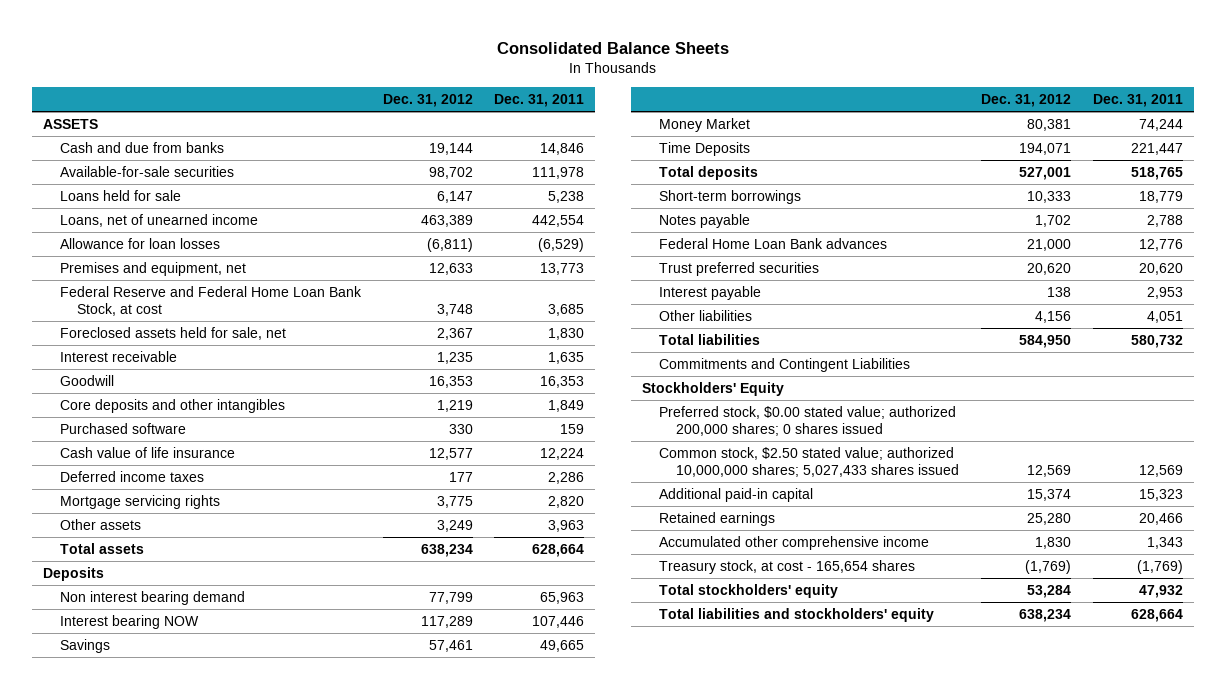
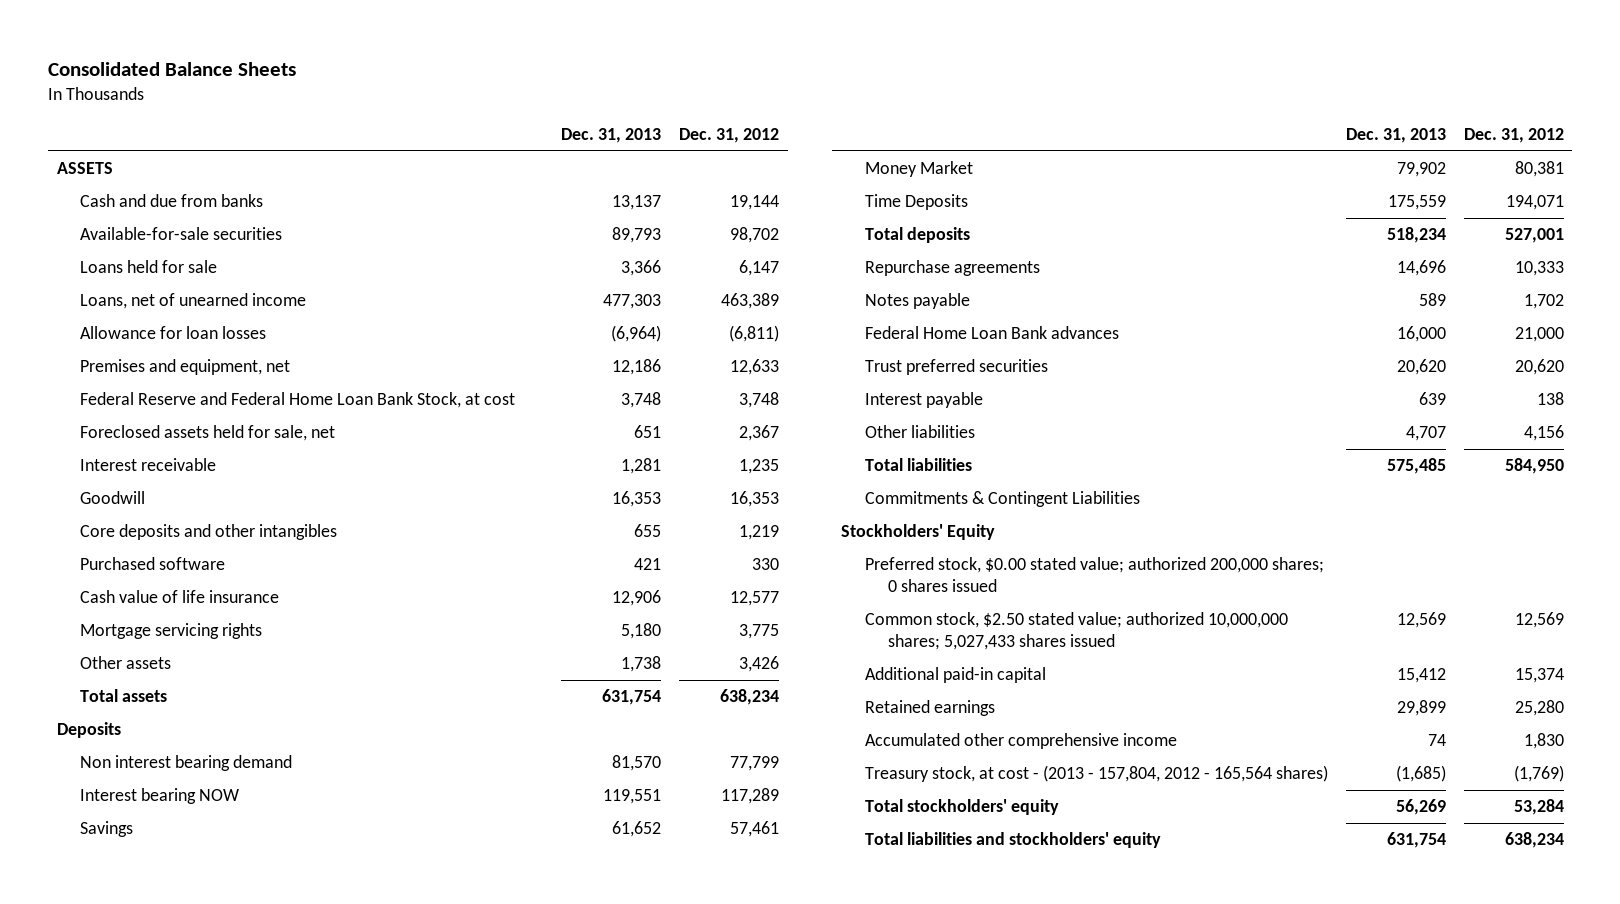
[494,94,585,108] Dec. 31, 2011 -> none
none -> [561,127,662,143] Dec. 31, 2013
[59,470,204,482] Deferred income taxes -> none
[436,519,473,532] 3,249 -> [738,656,779,673] 3,426
[658,189,801,204] Short-term borrowings -> [864,260,1040,277] Repurchase agreements
[658,357,910,372] Commitments and Contingent Liabilities -> [864,491,1140,508] Commitments & Contingent Liabilities
[658,559,915,574] Treasury stock, at cost - 165,654 shares -> [864,765,1328,783] Treasury stock, at cost - (2013 - 157,804, 2012 - 165,564 shares)

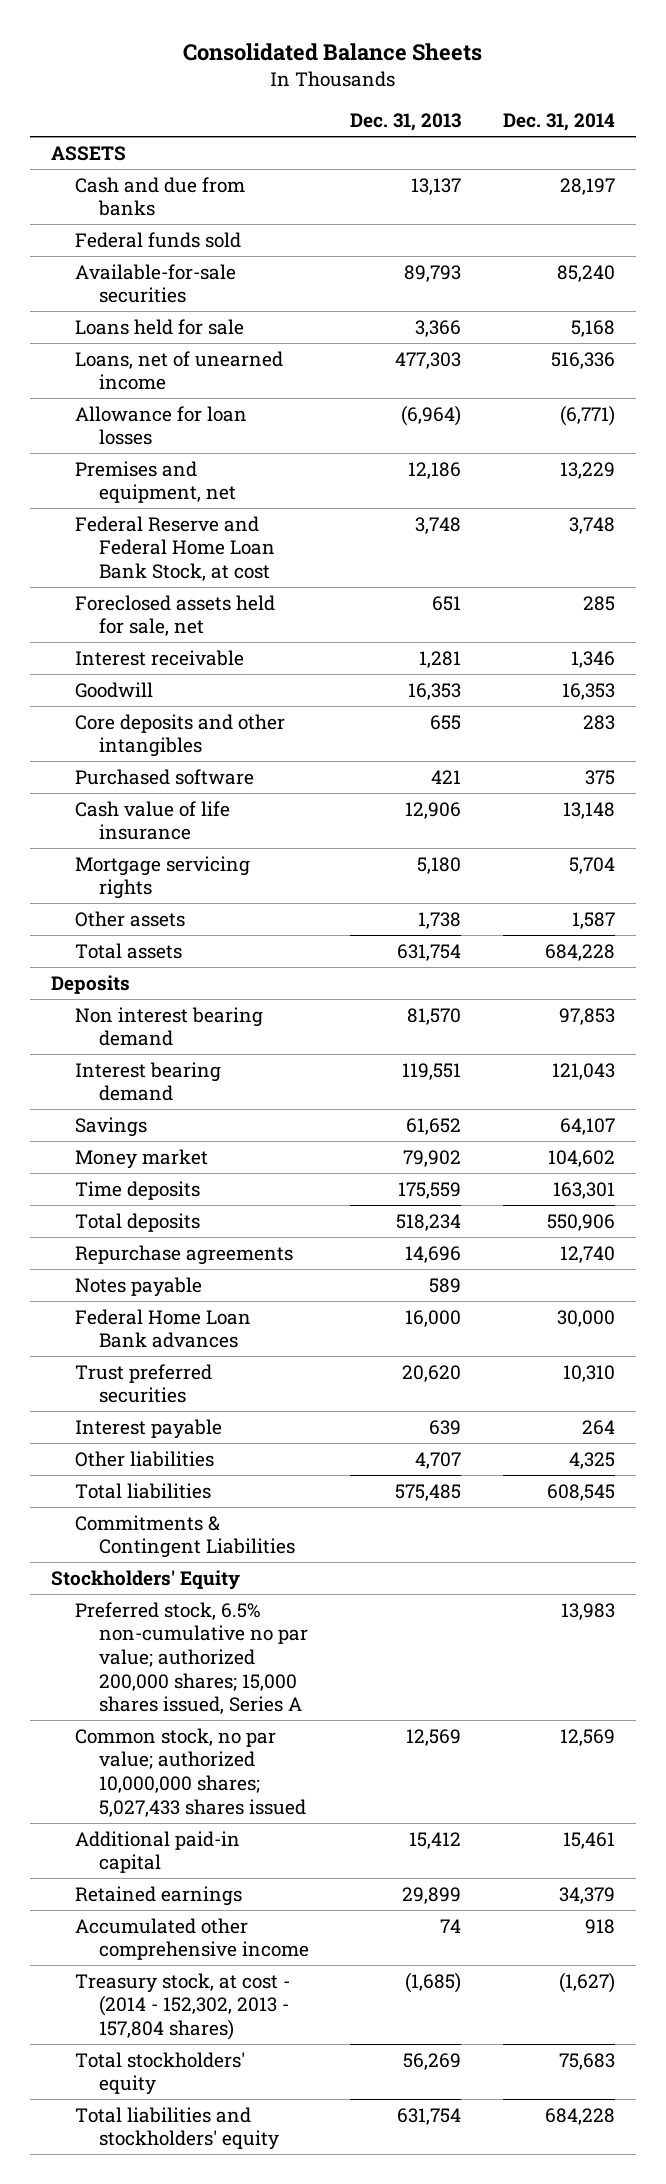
[678,127,779,143] Dec. 31, 2012 -> none
none -> [503,113,616,132] Dec. 31, 2014
none -> [74,231,241,248] Federal funds sold
[80,788,240,805] Interest bearing NOW -> [74,1061,221,1102] Interest bearing demand
[864,161,973,178] Money Market -> [74,1148,208,1169] Money market
[864,194,968,211] Time Deposits -> [74,1180,200,1200] Time deposits
[864,557,1324,592] Preferred stock, $0.00 stated value; authorized 200,000 shares; 0 shares issued -> [74,1601,308,1715] Preferred stock, 6.5% non-cumulative no par value; authorized 200,000 shares; 15,000 shares issued, Series A
[864,612,1288,650] Common stock, $2.50 stated value; authorized 10,000,000 shares; 5,027,433 shares issued -> [74,1727,306,1817] Common stock, no par value; authorized 10,000,000 shares; 5,027,433 shares issued
[864,765,1328,783] Treasury stock, at cost - (2013 - 157,804, 2012 - 165,564 shares) -> [74,1972,290,2041] Treasury stock, at cost - (2014 - 152,302, 2013 - 157,804 shares)

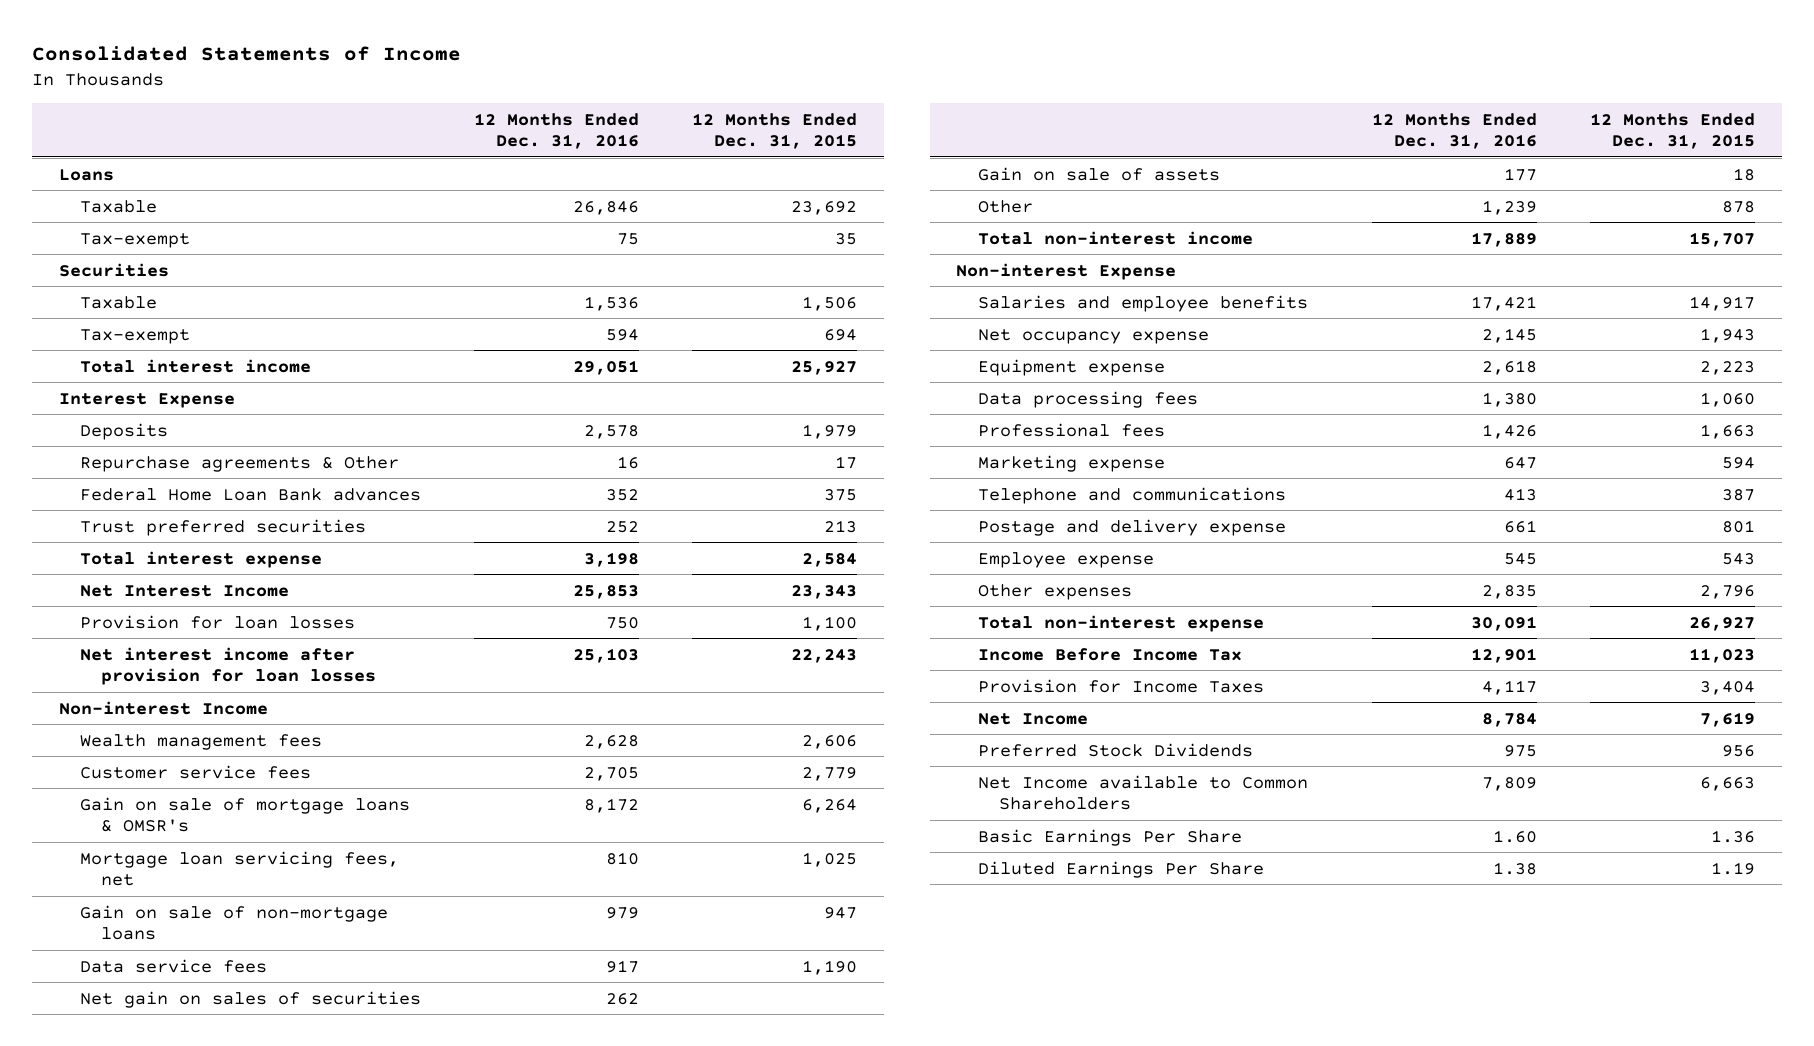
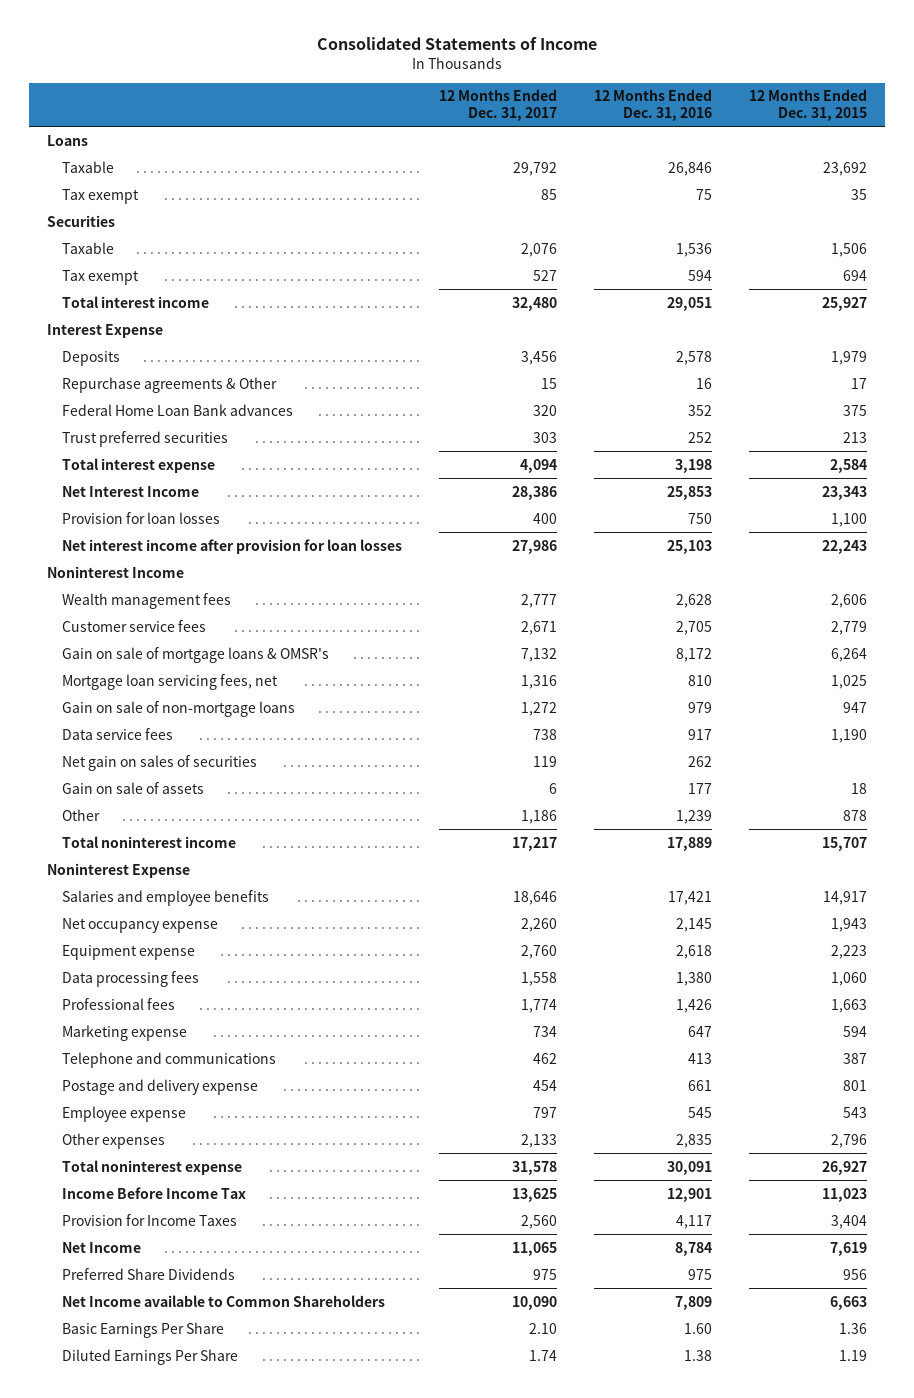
none -> [438,89,557,121] 12 Months Ended Dec. 31, 2017
[79,232,190,248] Tax-exempt -> [61,188,139,204] Tax exempt
[79,328,190,344] Tax-exempt -> [61,269,139,285] Tax exempt
[58,700,268,715] Non-interest Income -> [47,565,185,578] Noninterest Income
[977,230,1253,245] Total non-interest income -> [61,835,236,848] Total noninterest income
[956,262,1177,280] Non-interest Expense -> [47,862,191,878] Noninterest Expense
[977,614,1264,632] Total non-interest expense -> [61,1159,242,1175] Total noninterest expense
[977,742,1253,757] Preferred Stock Dividends -> [61,1267,235,1280] Preferred Share Dividends

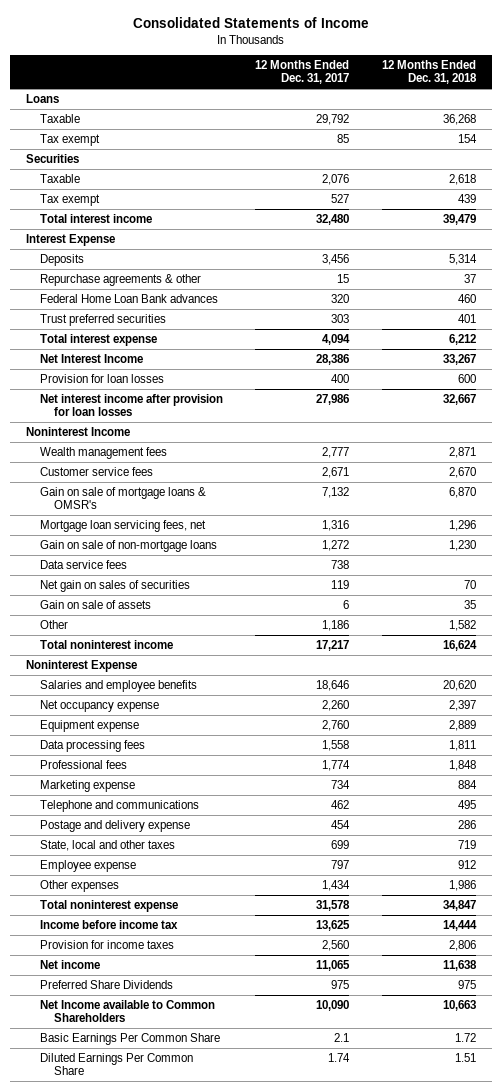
[593,89,712,121] 12 Months Ended Dec. 31, 2016 -> none
[748,89,867,121] 12 Months Ended Dec. 31, 2015 -> none
none -> [381,59,477,85] 12 Months Ended Dec. 31, 2018
[61,376,277,393] Repurchase agreements & Other -> [40,273,202,286] Repurchase agreements & other
none -> [40,839,176,851] State, local and other taxes
[520,1133,557,1148] 2,133 -> [322,879,351,891] 1,434
[61,1186,246,1199] Income Before Income Tax -> [40,919,179,929] Income before income tax
[61,1213,237,1226] Provision for Income Taxes -> [40,939,175,949] Provision for income taxes
[61,1241,141,1253] Net Income -> [40,959,101,969] Net income
[61,1321,224,1338] Basic Earnings Per Share -> [40,1032,221,1045] Basic Earnings Per Common Share
[528,1322,557,1334] 2.10 -> [334,1032,350,1042] 2.1
[61,1348,238,1365] Diluted Earnings Per Share -> [40,1052,194,1076] Diluted Earnings Per Common Share

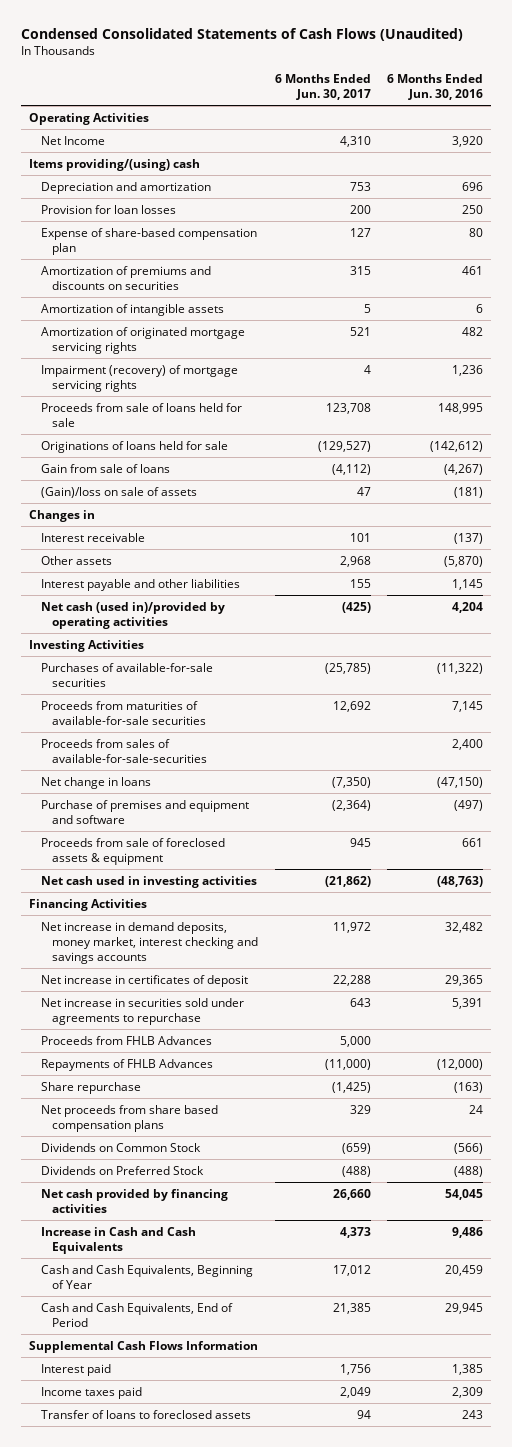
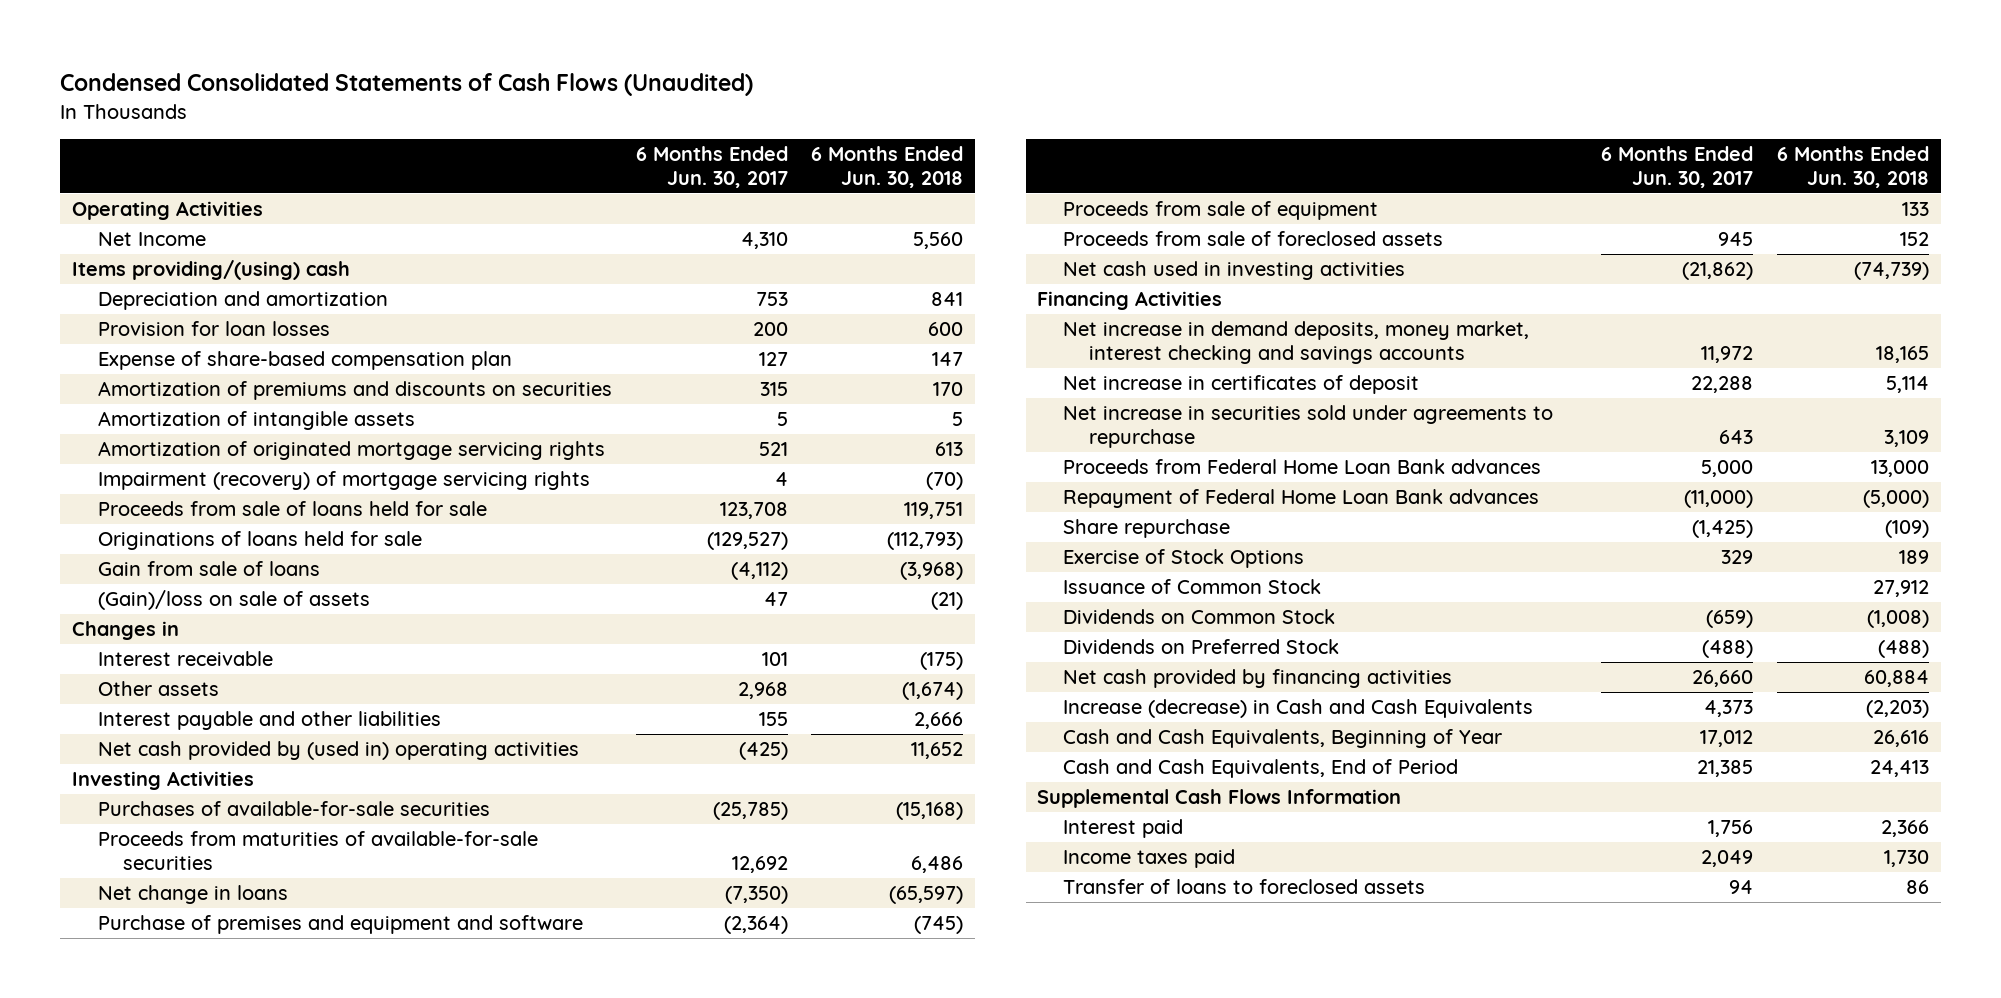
[386,74,483,101] 6 Months Ended Jun. 30, 2016 -> none
none -> [811,145,964,188] 6 Months Ended Jun. 30, 2018
[40,601,225,629] Net cash (used in)/provided by operating activities -> [97,740,579,760] Net cash provided by (used in) operating activities
[40,738,208,763] Proceeds from sales of available-for-sale-securities -> none
none -> [1063,200,1379,220] Proceeds from sale of equipment
[40,837,225,865] Proceeds from sale of foreclosed assets & equipment -> [1063,230,1444,246] Proceeds from sale of foreclosed assets
[40,1058,213,1071] Repayments of FHLB Advances -> none
[40,1035,212,1045] Proceeds from FHLB Advances -> [1063,458,1542,474] Proceeds from Federal Home Loan Bank advances
none -> [1063,488,1540,508] Repayment of Federal Home Loan Bank advances
[40,1104,218,1132] Net proceeds from share based compensation plans -> [1063,548,1305,568] Exercise of Stock Options
none -> [1063,578,1322,594] Issuance of Common Stock
[40,1226,196,1254] Increase in Cash and Cash Equivalents -> [1063,698,1534,718] Increase (decrease) in Cash and Cash Equivalents

